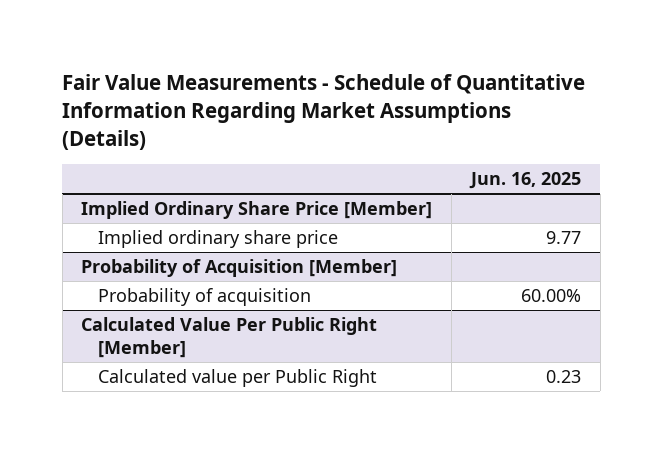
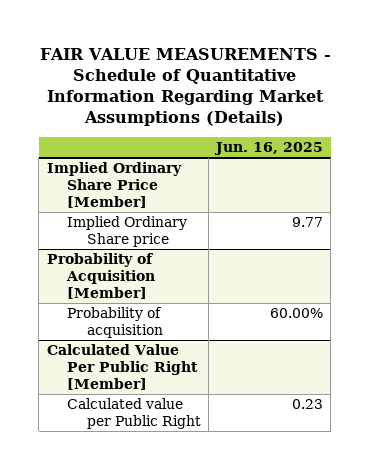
[62,74,586,151] Fair Value Measurements - Schedule of Quantitative Information Regarding Market Assumptions (Details) -> [39,47,331,127] FAIR VALUE MEASUREMENTS - Schedule of Quantitative Information Regarding Market Assumptions (Details)
[98,230,339,249] Implied ordinary share price -> [66,216,187,247] Implied Ordinary Share price

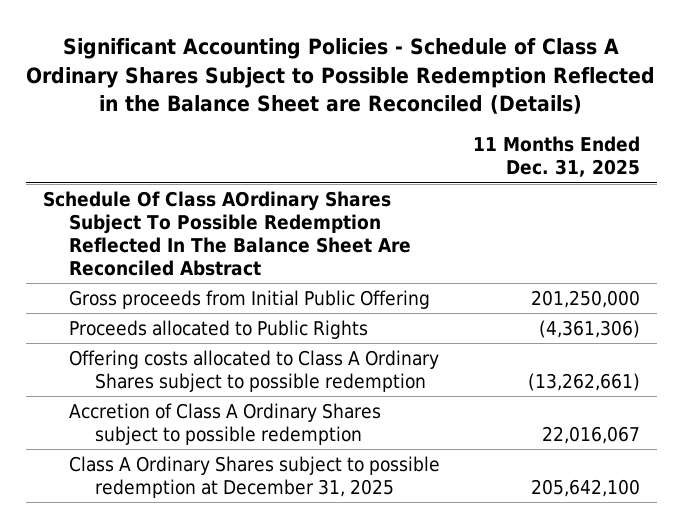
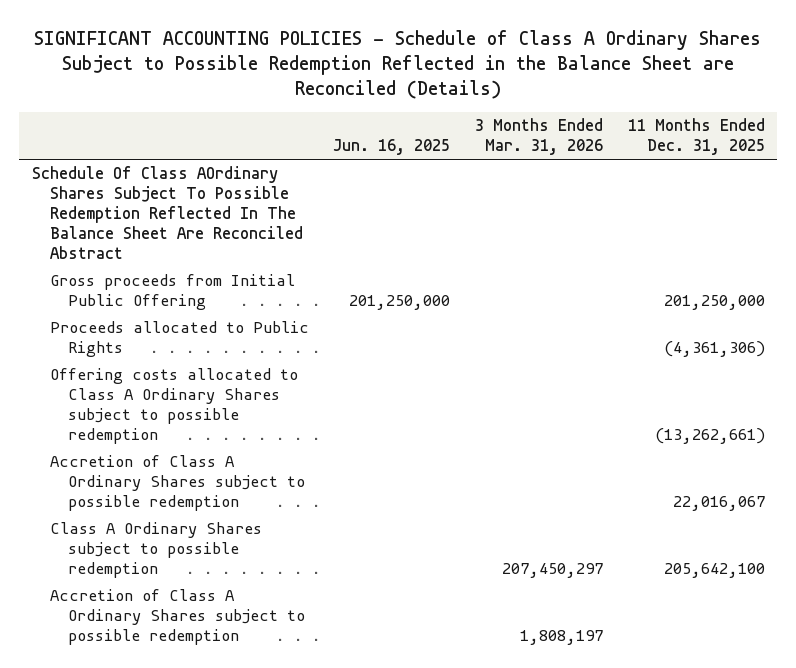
[26,38,656,115] Significant Accounting Policies - Schedule of Class A Ordinary Shares Subject to Possible Redemption Reflected in the Balance Sheet are Reconciled (Details) -> [34,29,762,100] SIGNIFICANT ACCOUNTING POLICIES - Schedule of Class A Ordinary Shares Subject to Possible Redemption Reflected in the Balance Sheet are Reconciled (Details)
none -> [333,138,451,155] Jun. 16, 2025
none -> [474,118,603,155] 3 Months Ended Mar. 31, 2026
[68,455,440,498] Class A Ordinary Shares subject to possible redemption at December 31, 2025 -> [49,522,262,579] Class A Ordinary Shares subject to possible redemption
none -> [49,589,305,646] Accretion of Class A Ordinary Shares subject to possible redemption

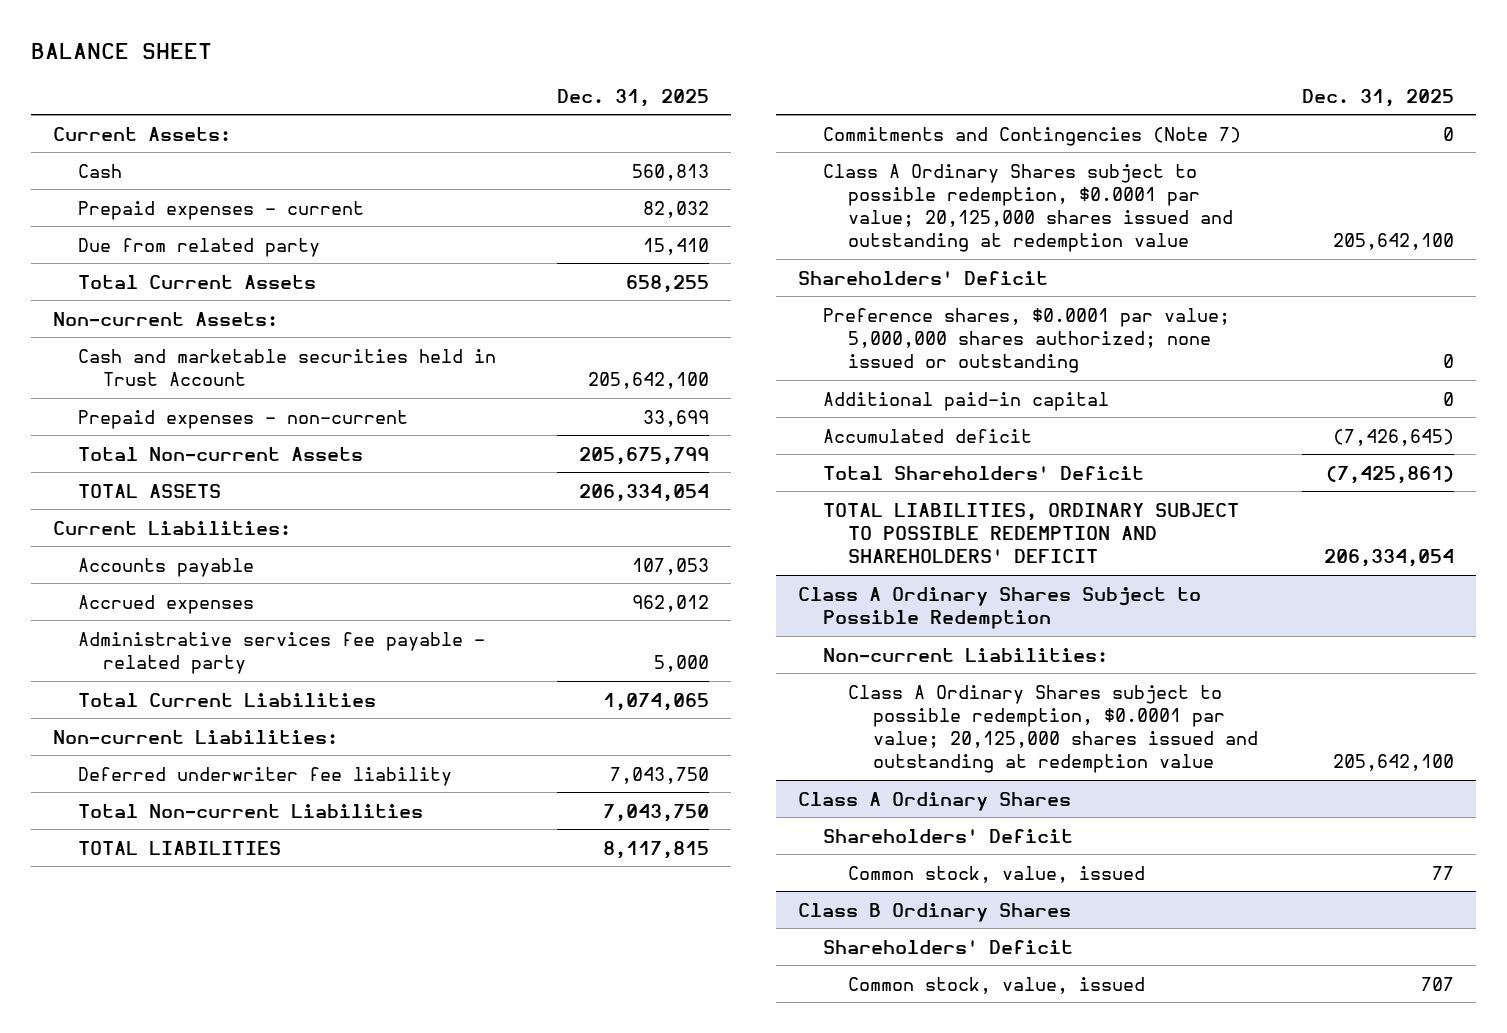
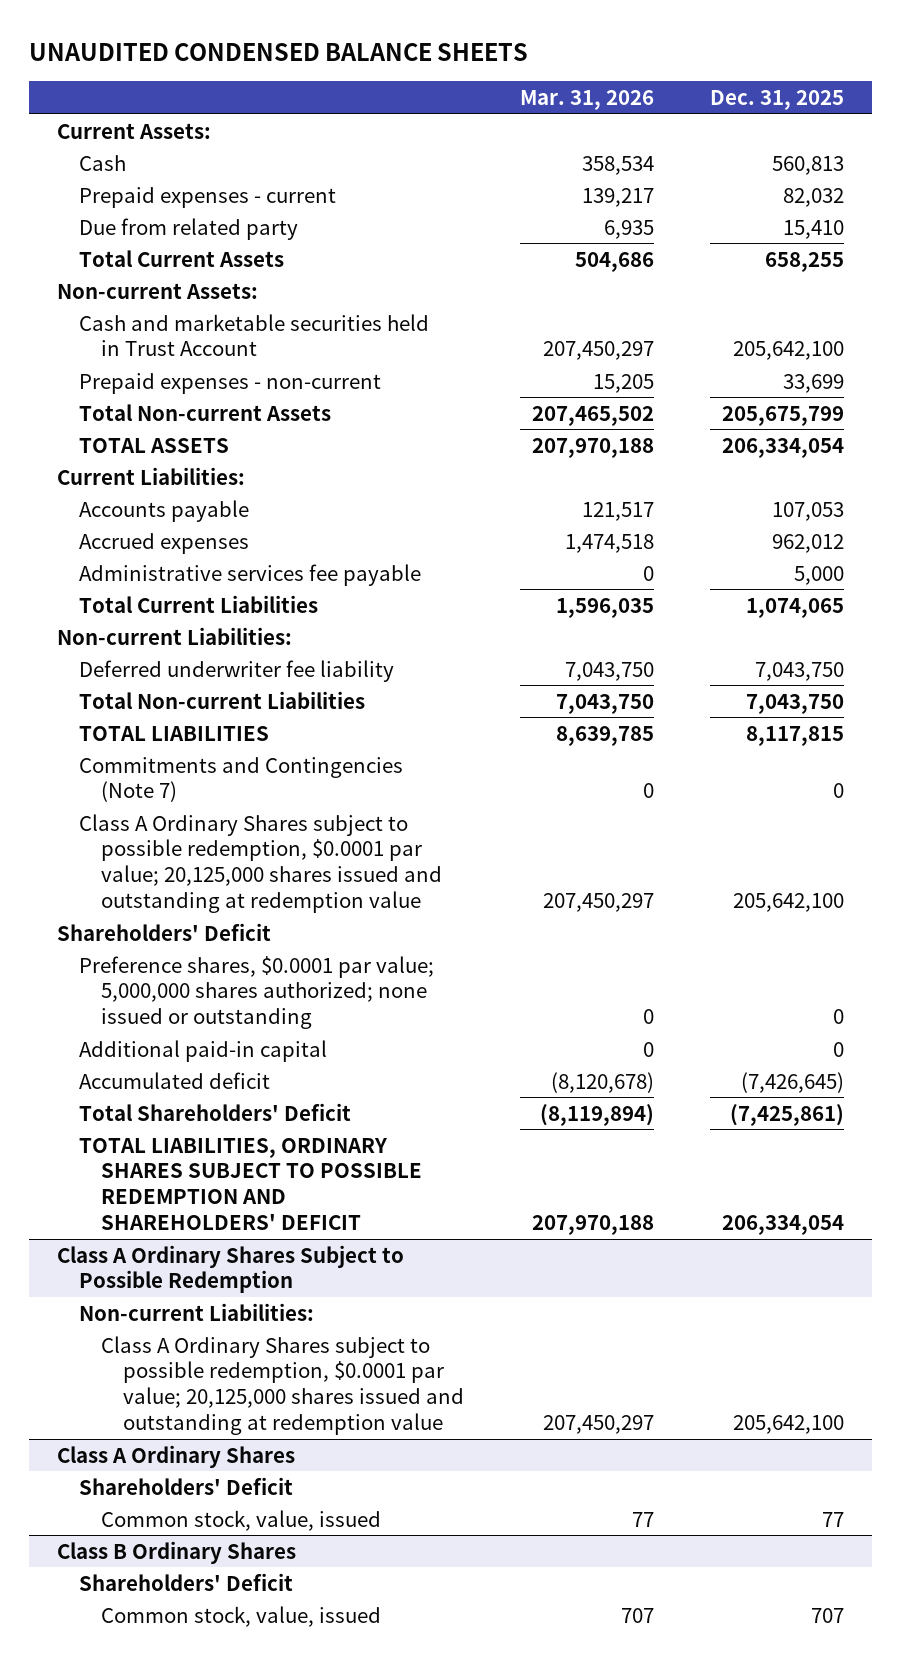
[31,43,213,60] BALANCE SHEET -> [28,42,528,61] UNAUDITED CONDENSED BALANCE SHEETS
none -> [520,90,655,111] Mar. 31, 2026
[78,631,486,674] Administrative services fee payable - related party -> [79,563,422,586] Administrative services fee payable
[822,502,1239,564] TOTAL LIABILITIES, ORDINARY SUBJECT TO POSSIBLE REDEMPTION AND SHAREHOLDERS' DEFICIT -> [79,1137,423,1231] TOTAL LIABILITIES, ORDINARY SHARES SUBJECT TO POSSIBLE REDEMPTION AND SHAREHOLDERS' DEFICIT

